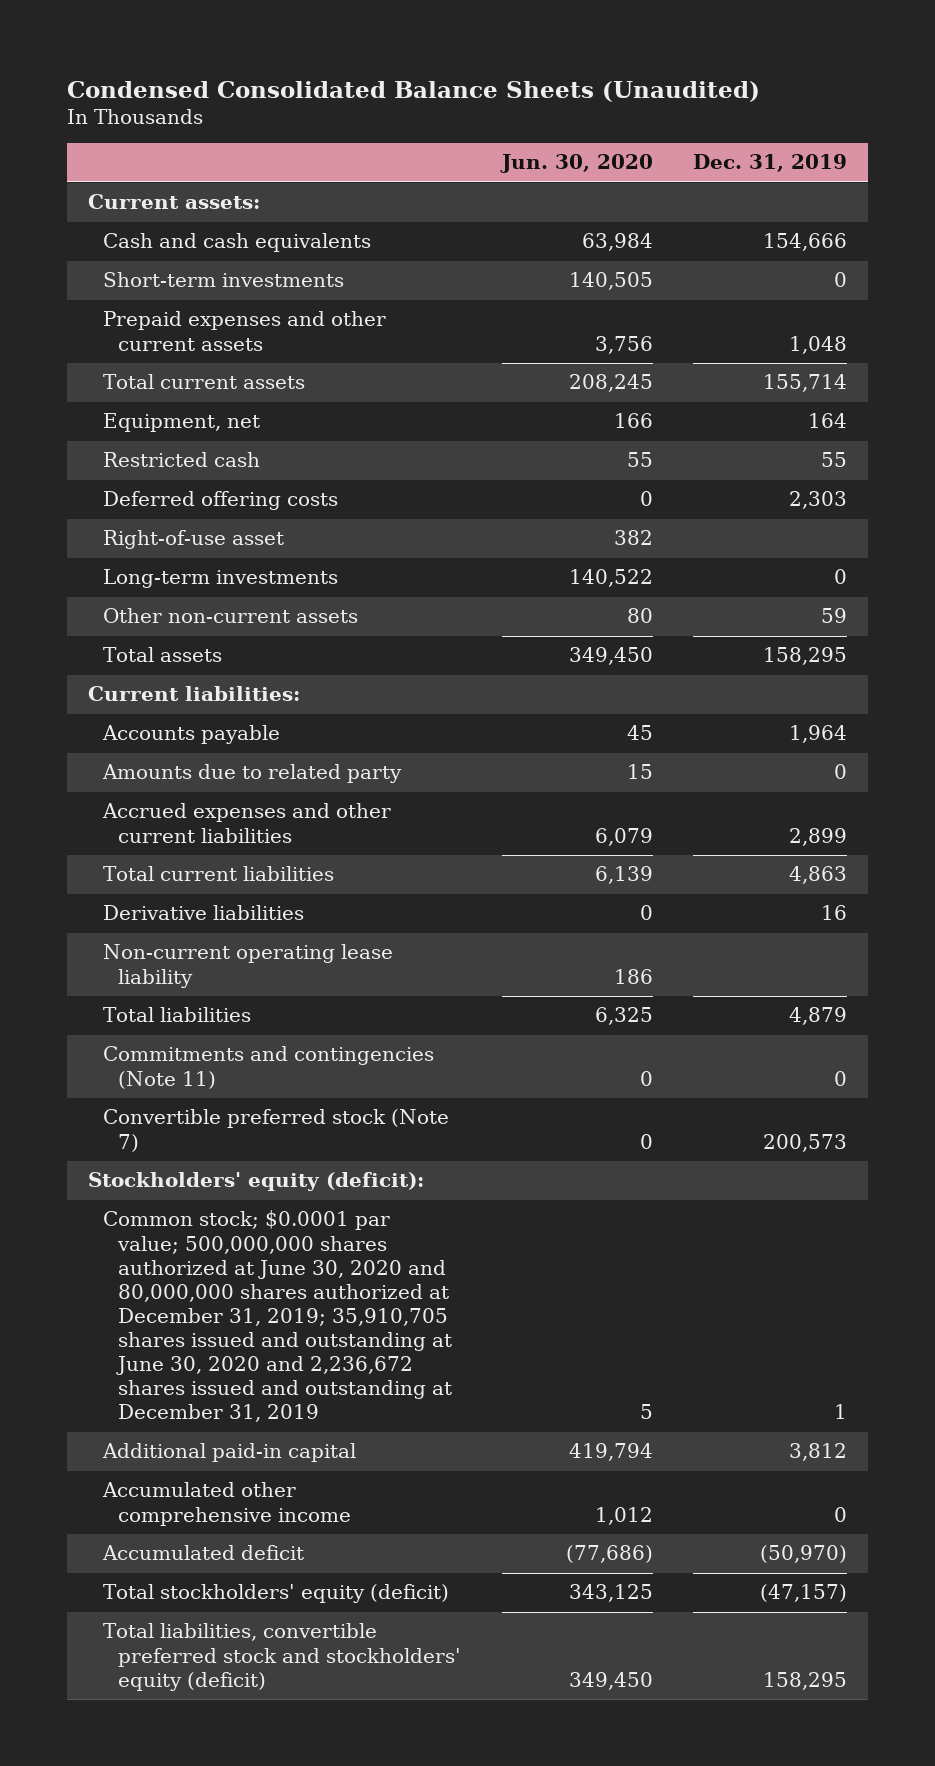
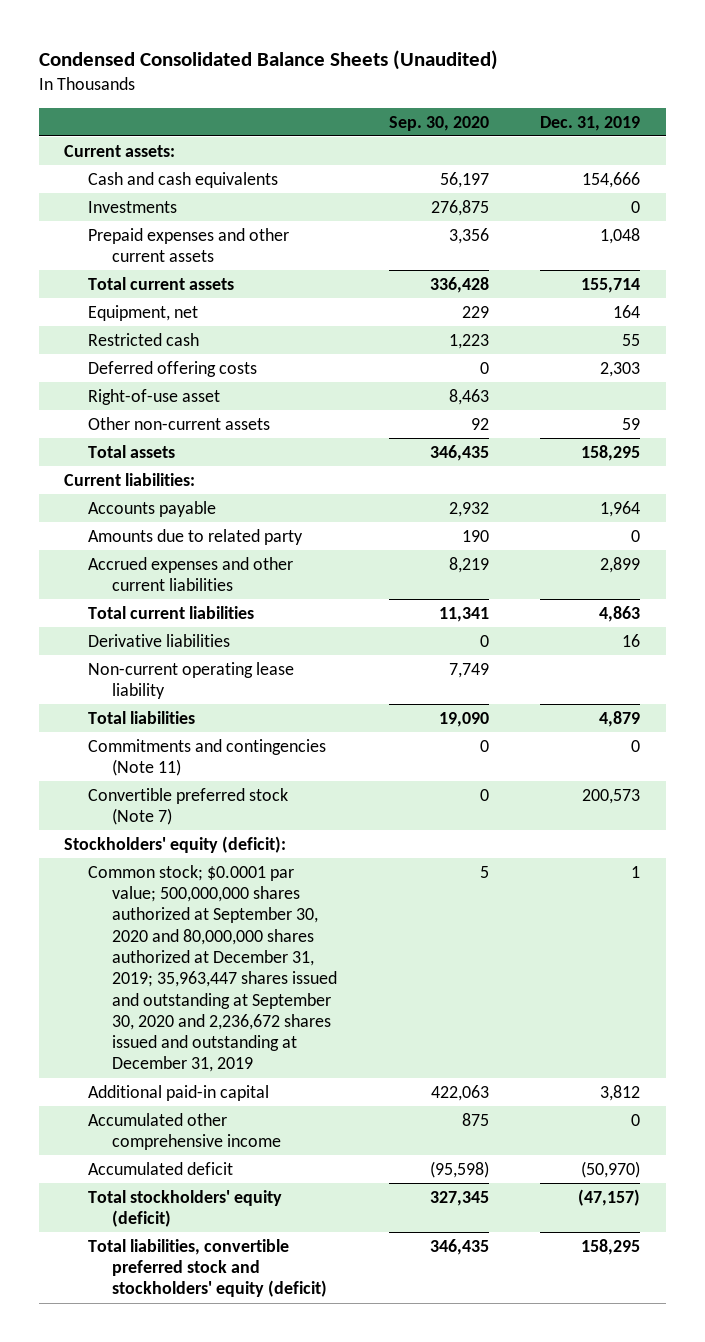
[499,154,653,174] Jun. 30, 2020 -> none
none -> [388,115,489,131] Sep. 30, 2020
[102,272,344,288] Short-term investments -> [88,200,178,213] Investments
[102,569,338,589] Long-term investments -> none
[102,1210,452,1423] Common stock; $0.0001 par value; 500,000,000 shares authorized at June 30, 2020 and 80,000,000 shares authorized at December 31, 2019; 35,910,705 shares issued and outstanding at June 30, 2020 and 2,236,672 shares issued and outstanding at December 31, 2019 -> [88,864,338,1073] Common stock; $0.0001 par value; 500,000,000 shares authorized at September 30, 2020 and 80,000,000 shares authorized at December 31, 2019; 35,963,447 shares issued and outstanding at September 30, 2020 and 2,236,672 shares issued and outstanding at December 31, 2019

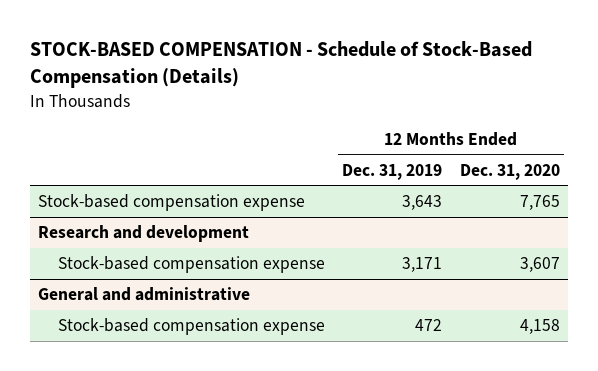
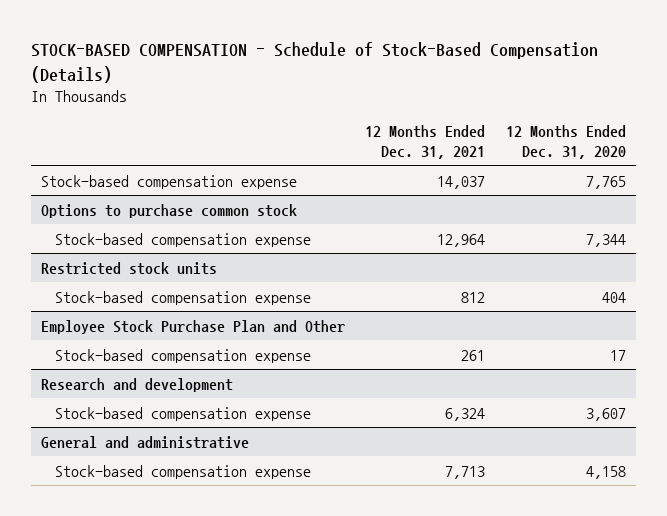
[342,163,443,180] Dec. 31, 2019 -> none
none -> [365,125,486,159] 12 Months Ended Dec. 31, 2021
none -> [40,203,297,218] Options to purchase common stock
none -> [54,232,311,247] Stock-based compensation expense
none -> [40,261,217,275] Restricted stock units
none -> [54,290,311,305] Stock-based compensation expense
none -> [40,319,345,334] Employee Stock Purchase Plan and Other
none -> [54,348,311,363] Stock-based compensation expense

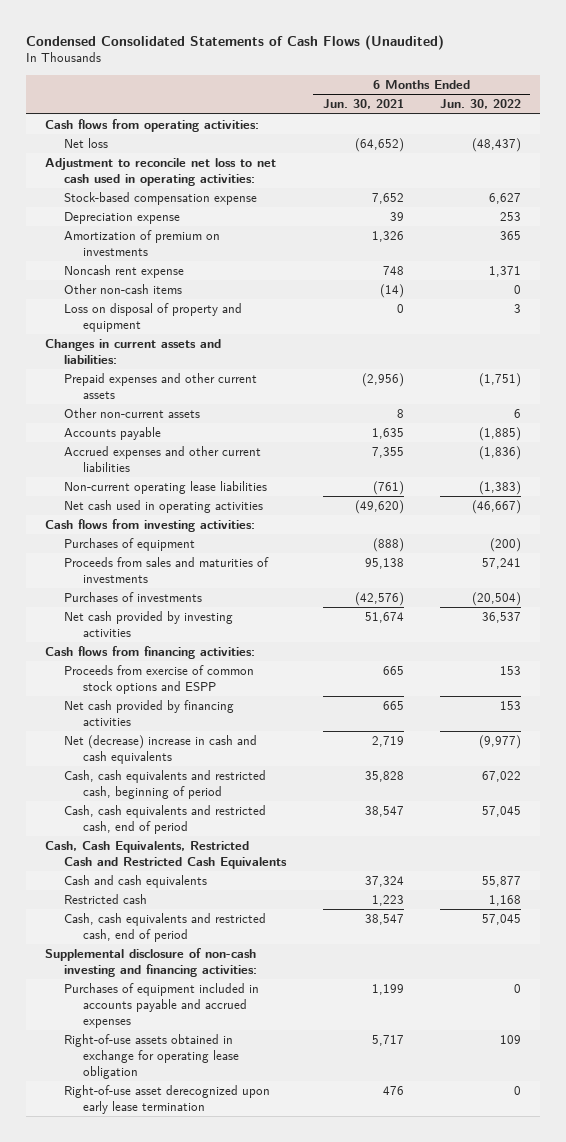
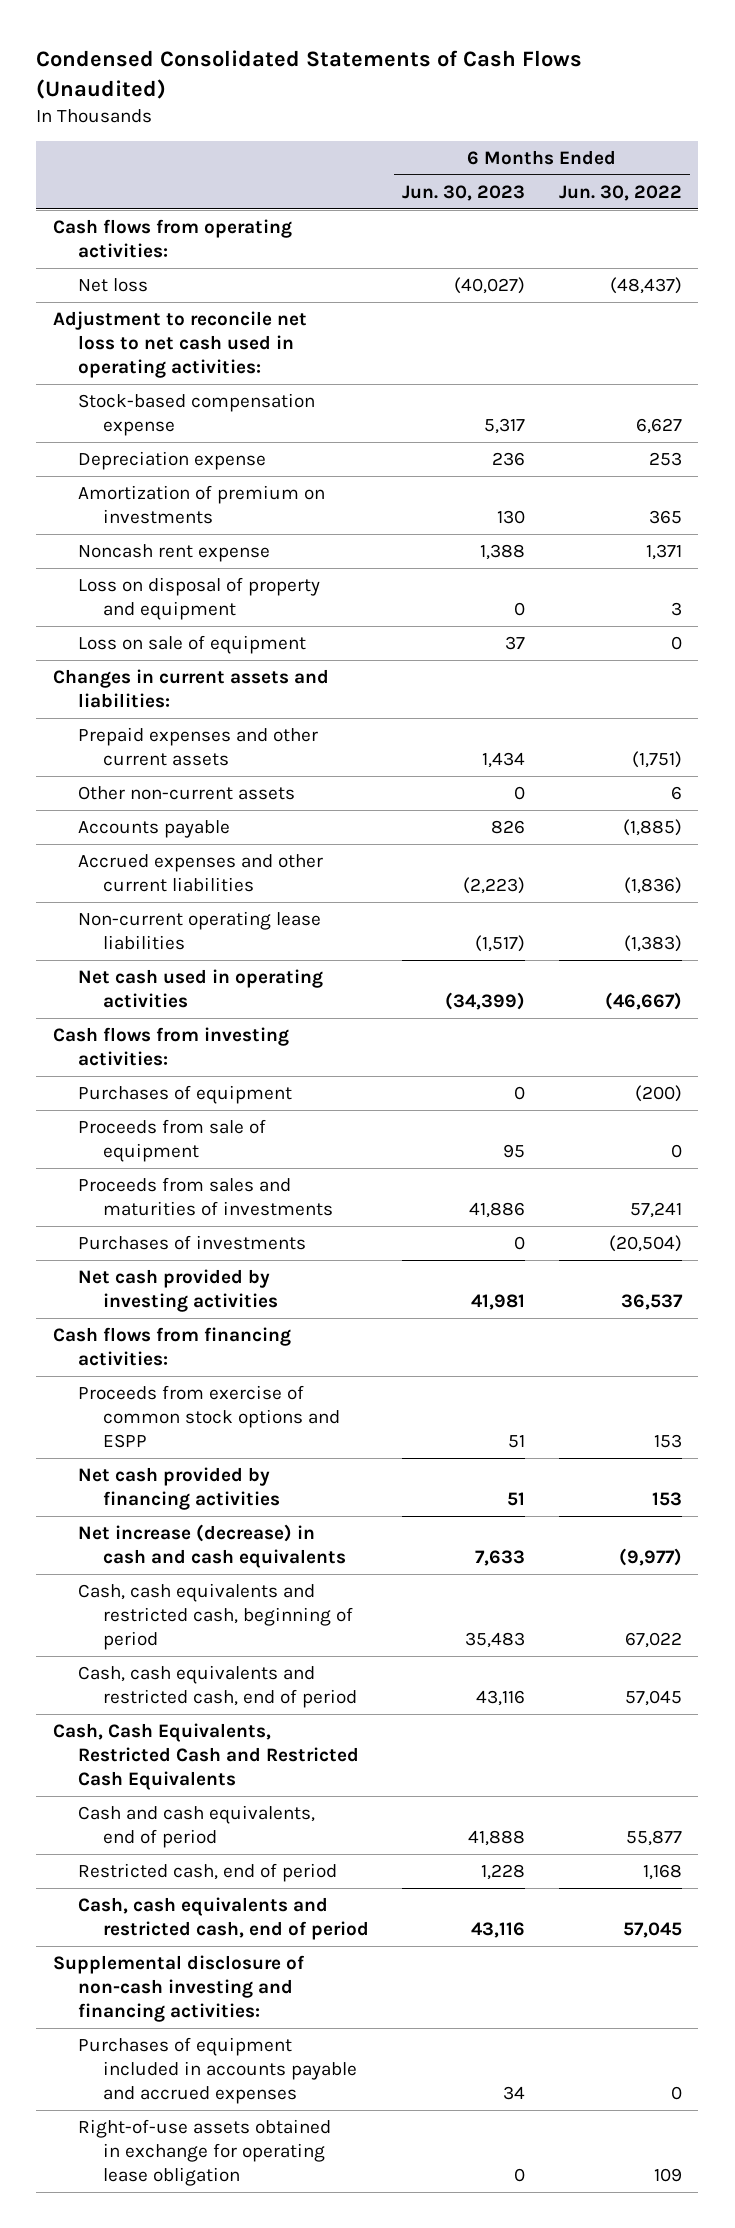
[322,99,404,110] Jun. 30, 2021 -> none
none -> [402,184,526,201] Jun. 30, 2023
[63,284,182,295] Other non-cash items -> none
none -> [78,634,307,654] Loss on sale of equipment
none -> [78,1118,267,1162] Proceeds from sale of equipment
[63,735,257,764] Net (decrease) increase in cash and cash equivalents -> [78,1523,347,1568] Net increase (decrease) in cash and cash equivalents
[63,875,207,889] Cash and cash equivalents -> [78,1804,316,1848] Cash and cash equivalents, end of period
[63,894,147,905] Restricted cash -> [78,1862,338,1882] Restricted cash, end of period
[63,1085,270,1114] Right-of-use asset derecognized upon early lease termination -> none

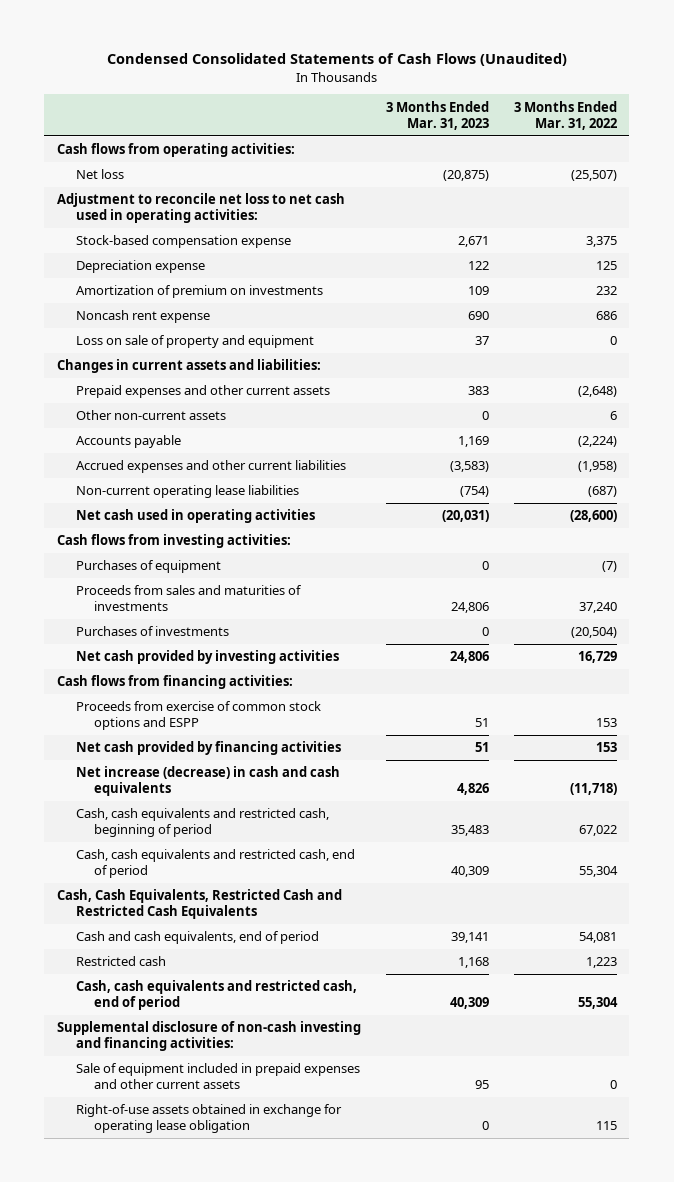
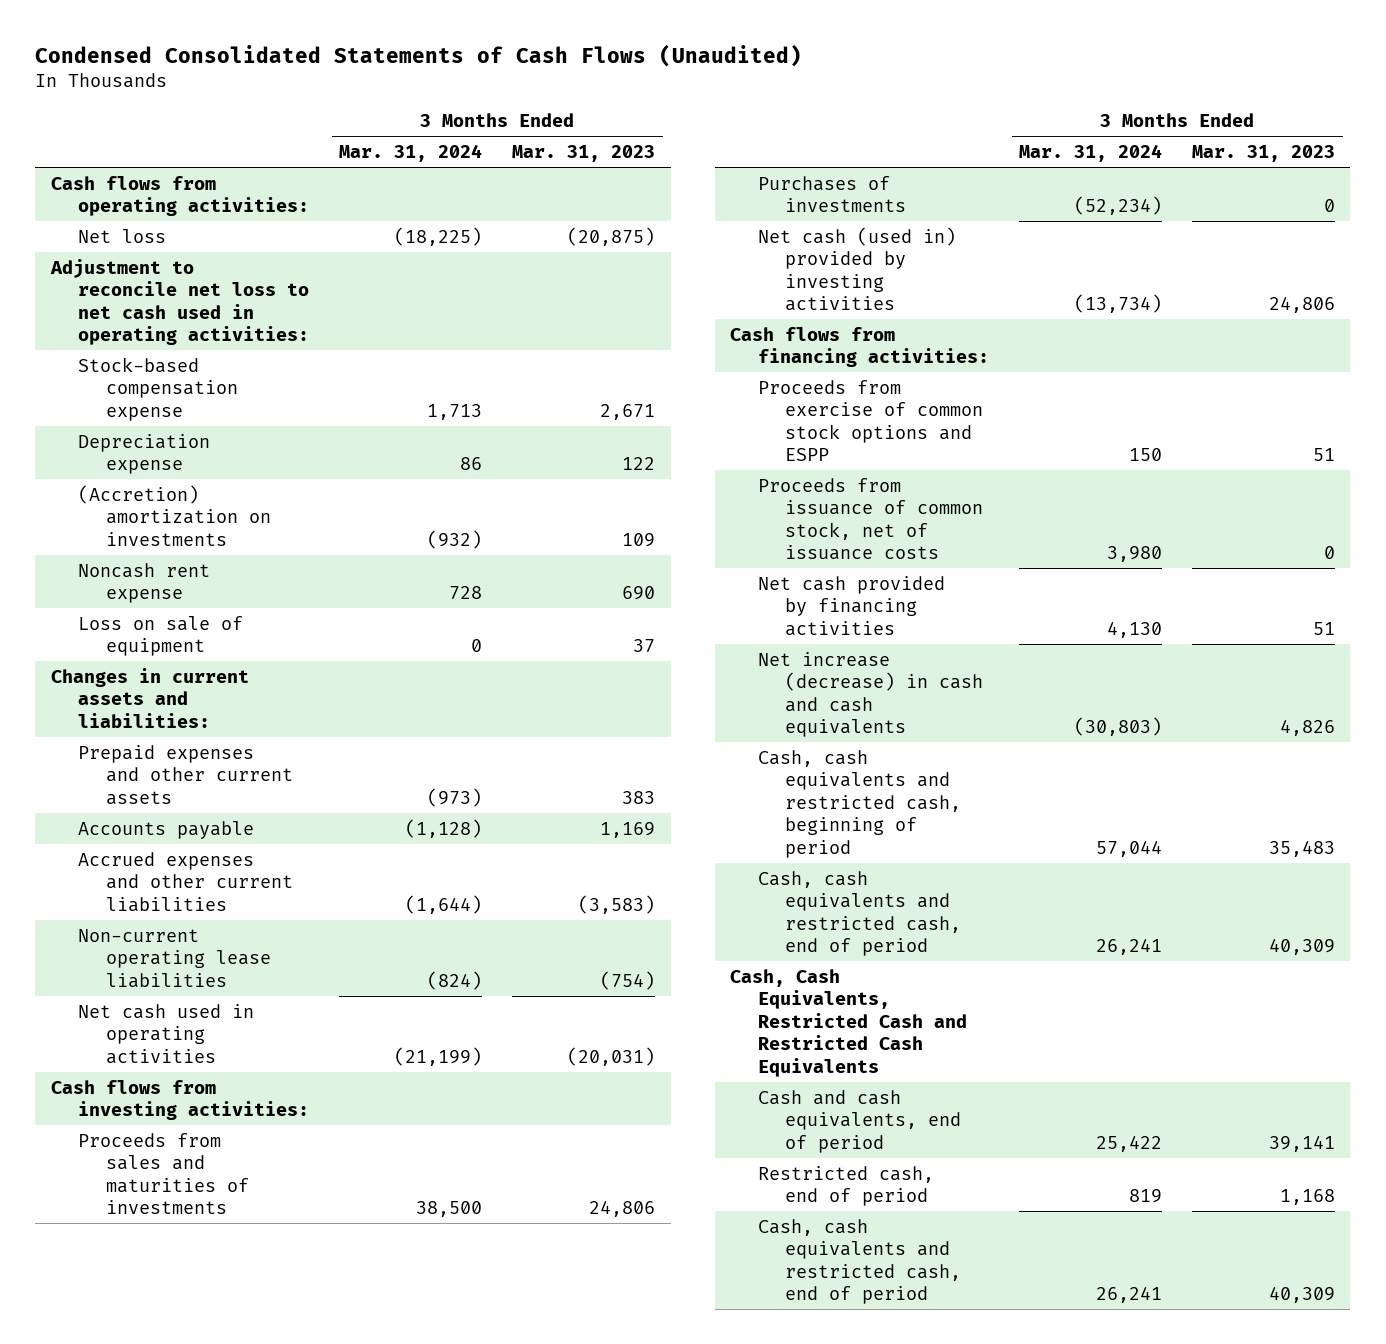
[513,100,617,130] 3 Months Ended Mar. 31, 2022 -> none
none -> [339,143,483,162] Mar. 31, 2024
[75,285,323,299] Amortization of premium on investments -> [78,484,271,546] (Accretion) amortization on investments
[75,335,314,349] Loss on sale of property and equipment -> [78,615,244,657] Loss on sale of equipment
[75,410,226,421] Other non-current assets -> none
[75,560,221,574] Purchases of equipment -> none
[75,650,339,665] Net cash provided by investing activities -> [757,226,956,312] Net cash (used in) provided by investing activities
none -> [757,477,984,561] Proceeds from issuance of common stock, net of issuance costs
[75,956,166,967] Restricted cash -> [757,1165,934,1207] Restricted cash, end of period
[56,1021,361,1052] Supplemental disclosure of non-cash investing and financing activities: -> none
[75,1063,360,1090] Sale of equipment included in prepaid expenses and other current assets -> none
[75,1104,342,1134] Right-of-use assets obtained in exchange for operating lease obligation -> none

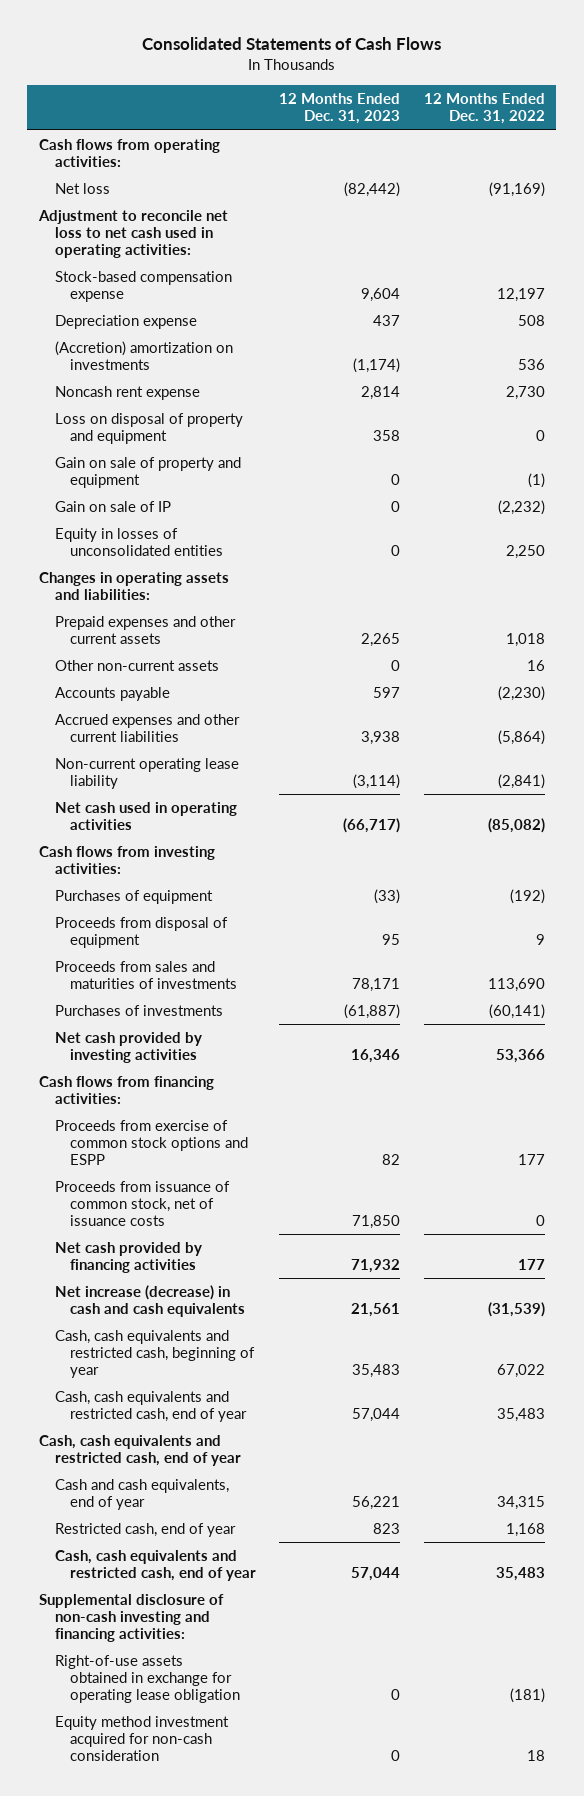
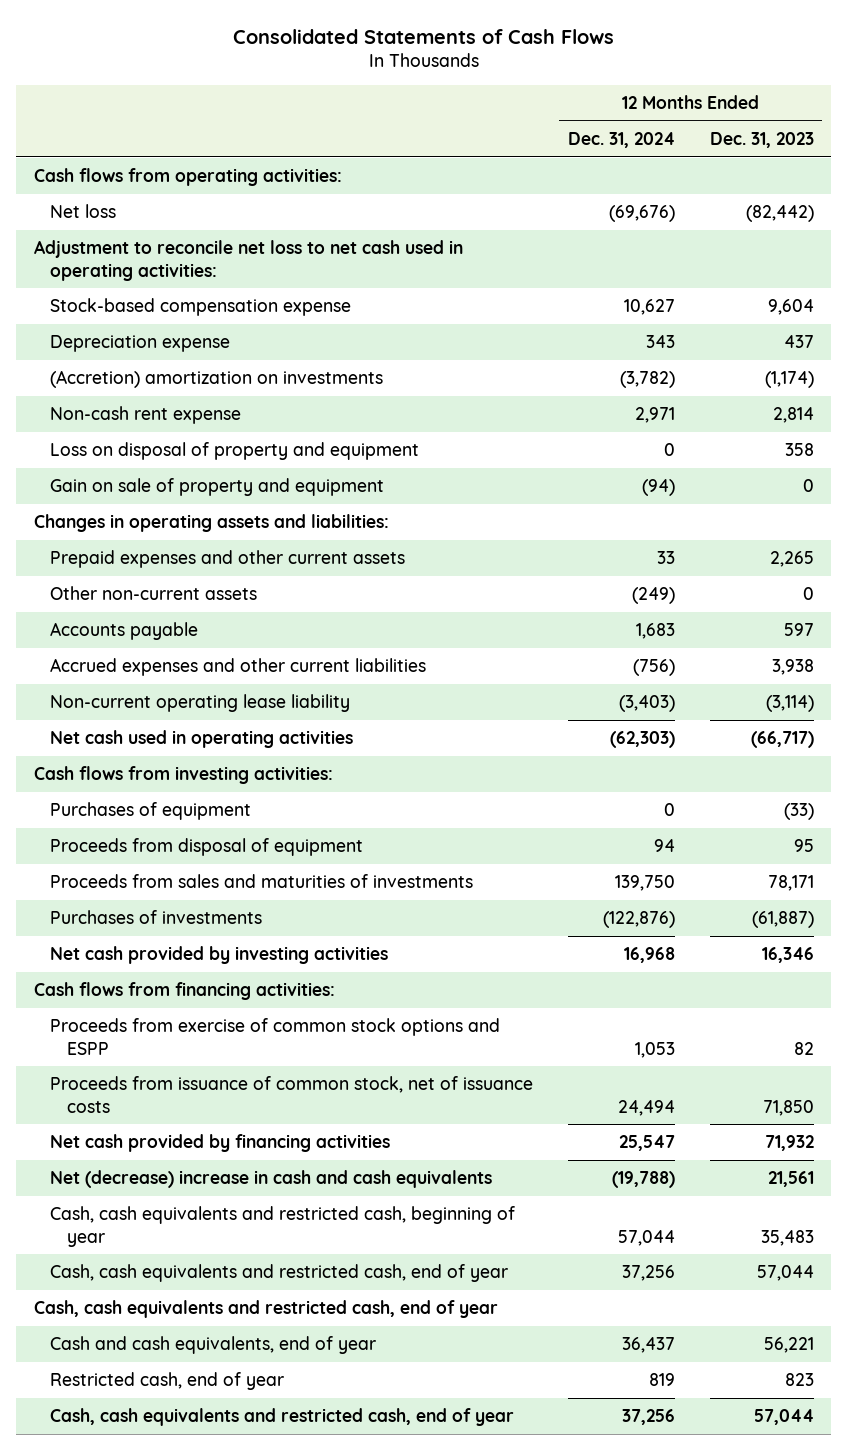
[423,93,545,125] 12 Months Ended Dec. 31, 2022 -> none
none -> [568,131,676,148] Dec. 31, 2024
[54,385,200,400] Noncash rent expense -> [50,406,242,425] Non-cash rent expense
[54,500,171,512] Gain on sale of IP -> none
[54,527,224,557] Equity in losses of unconsolidated entities -> none
[54,1284,246,1318] Net increase (decrease) in cash and cash equivalents -> [50,1170,493,1189] Net (decrease) increase in cash and cash equivalents
[38,1593,224,1643] Supplemental disclosure of non-cash investing and financing activities: -> none
[54,1654,241,1704] Right-of-use assets obtained in exchange for operating lease obligation -> none
[54,1715,229,1762] Equity method investment acquired for non-cash consideration -> none

